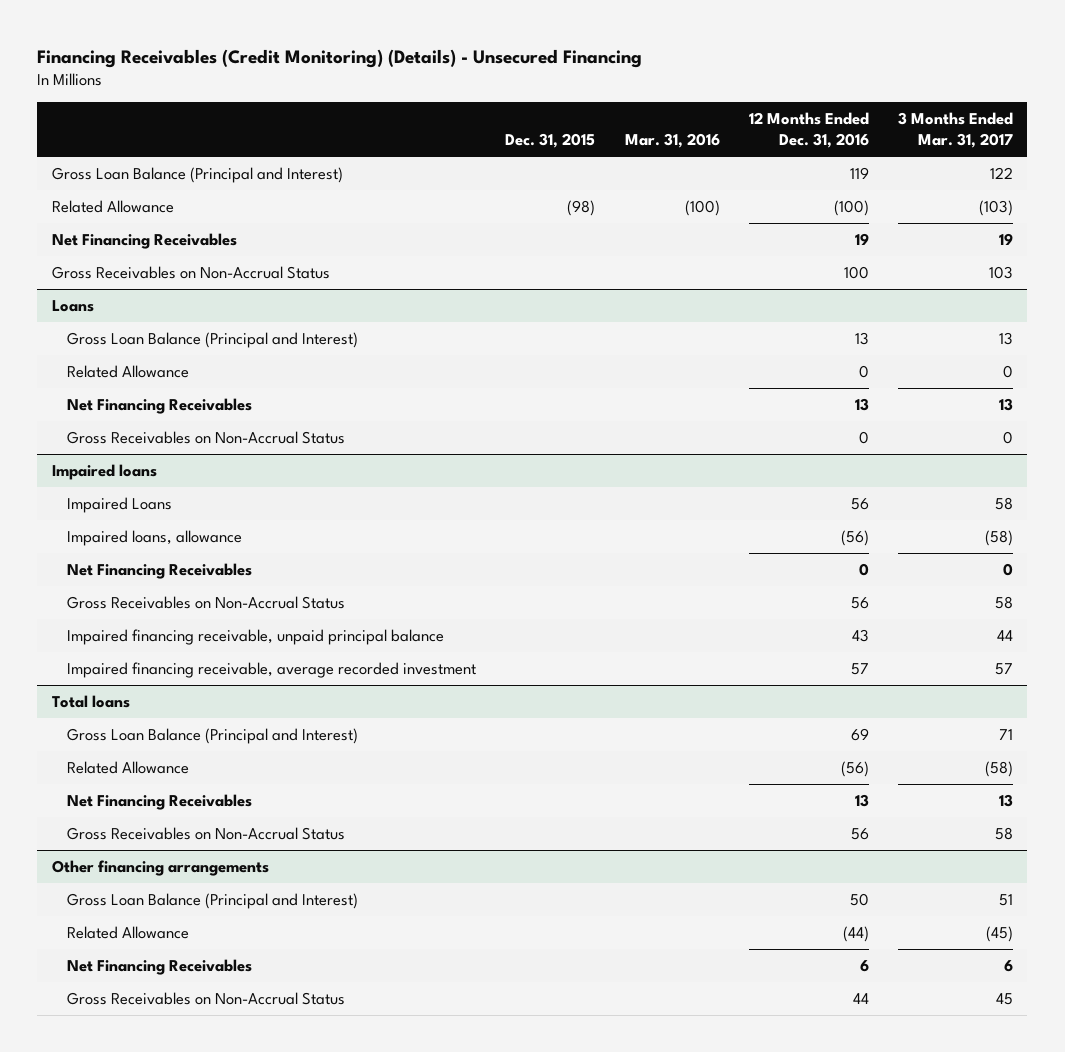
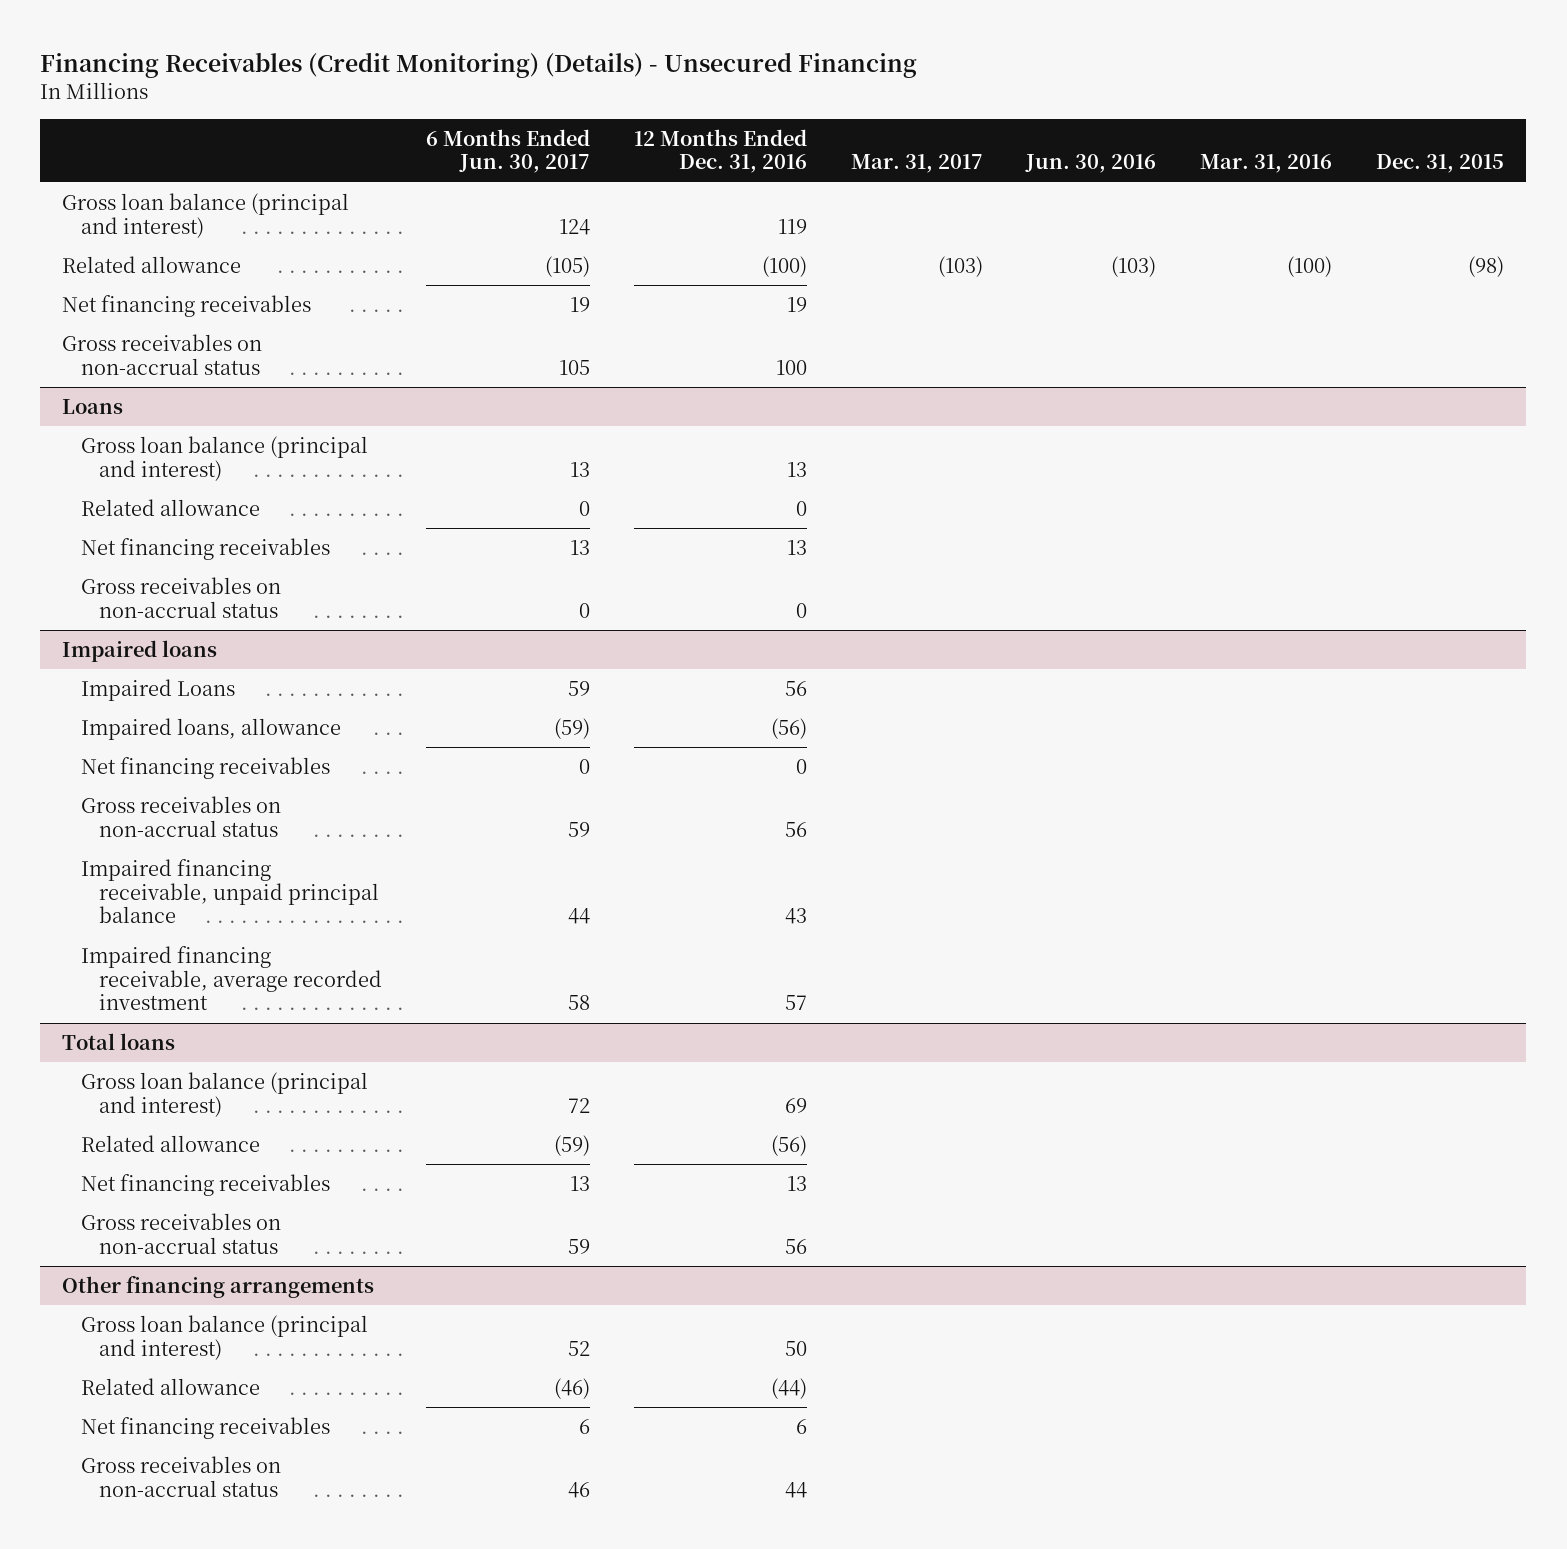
[897,111,1013,149] 3 Months Ended Mar. 31, 2017 -> none
none -> [425,128,590,174] 6 Months Ended Jun. 30, 2017
none -> [850,154,983,174] Mar. 31, 2017
none -> [1025,154,1157,174] Jun. 30, 2016
[51,166,343,183] Gross Loan Balance (Principal and Interest) -> [62,192,350,238] Gross loan balance (principal and interest)
[51,199,174,213] Related Allowance -> [62,255,242,273] Related allowance
[51,232,237,249] Net Financing Receivables -> [62,294,312,317] Net financing receivables
[51,265,330,279] Gross Receivables on Non-Accrual Status -> [62,333,263,375] Gross receivables on non-accrual status
[67,331,359,348] Gross Loan Balance (Principal and Interest) -> [80,435,368,481] Gross loan balance (principal and interest)
[67,364,190,378] Related Allowance -> [80,498,260,516] Related allowance
[67,397,253,414] Net Financing Receivables -> [80,537,330,560] Net financing receivables
[67,430,346,444] Gross Receivables on Non-Accrual Status -> [80,576,281,618] Gross receivables on non-accrual status
[67,562,253,579] Net Financing Receivables -> [80,756,330,779] Net financing receivables
[67,595,346,609] Gross Receivables on Non-Accrual Status -> [80,795,281,837] Gross receivables on non-accrual status
[67,727,359,744] Gross Loan Balance (Principal and Interest) -> [80,1071,368,1117] Gross loan balance (principal and interest)
[67,760,190,774] Related Allowance -> [80,1134,260,1152] Related allowance
[67,793,253,810] Net Financing Receivables -> [80,1173,330,1196] Net financing receivables
[67,826,346,840] Gross Receivables on Non-Accrual Status -> [80,1212,281,1254] Gross receivables on non-accrual status
[67,892,359,909] Gross Loan Balance (Principal and Interest) -> [80,1314,368,1360] Gross loan balance (principal and interest)
[67,925,190,939] Related Allowance -> [80,1377,260,1395] Related allowance
[67,958,253,975] Net Financing Receivables -> [80,1416,330,1439] Net financing receivables
[67,991,346,1005] Gross Receivables on Non-Accrual Status -> [80,1455,281,1497] Gross receivables on non-accrual status

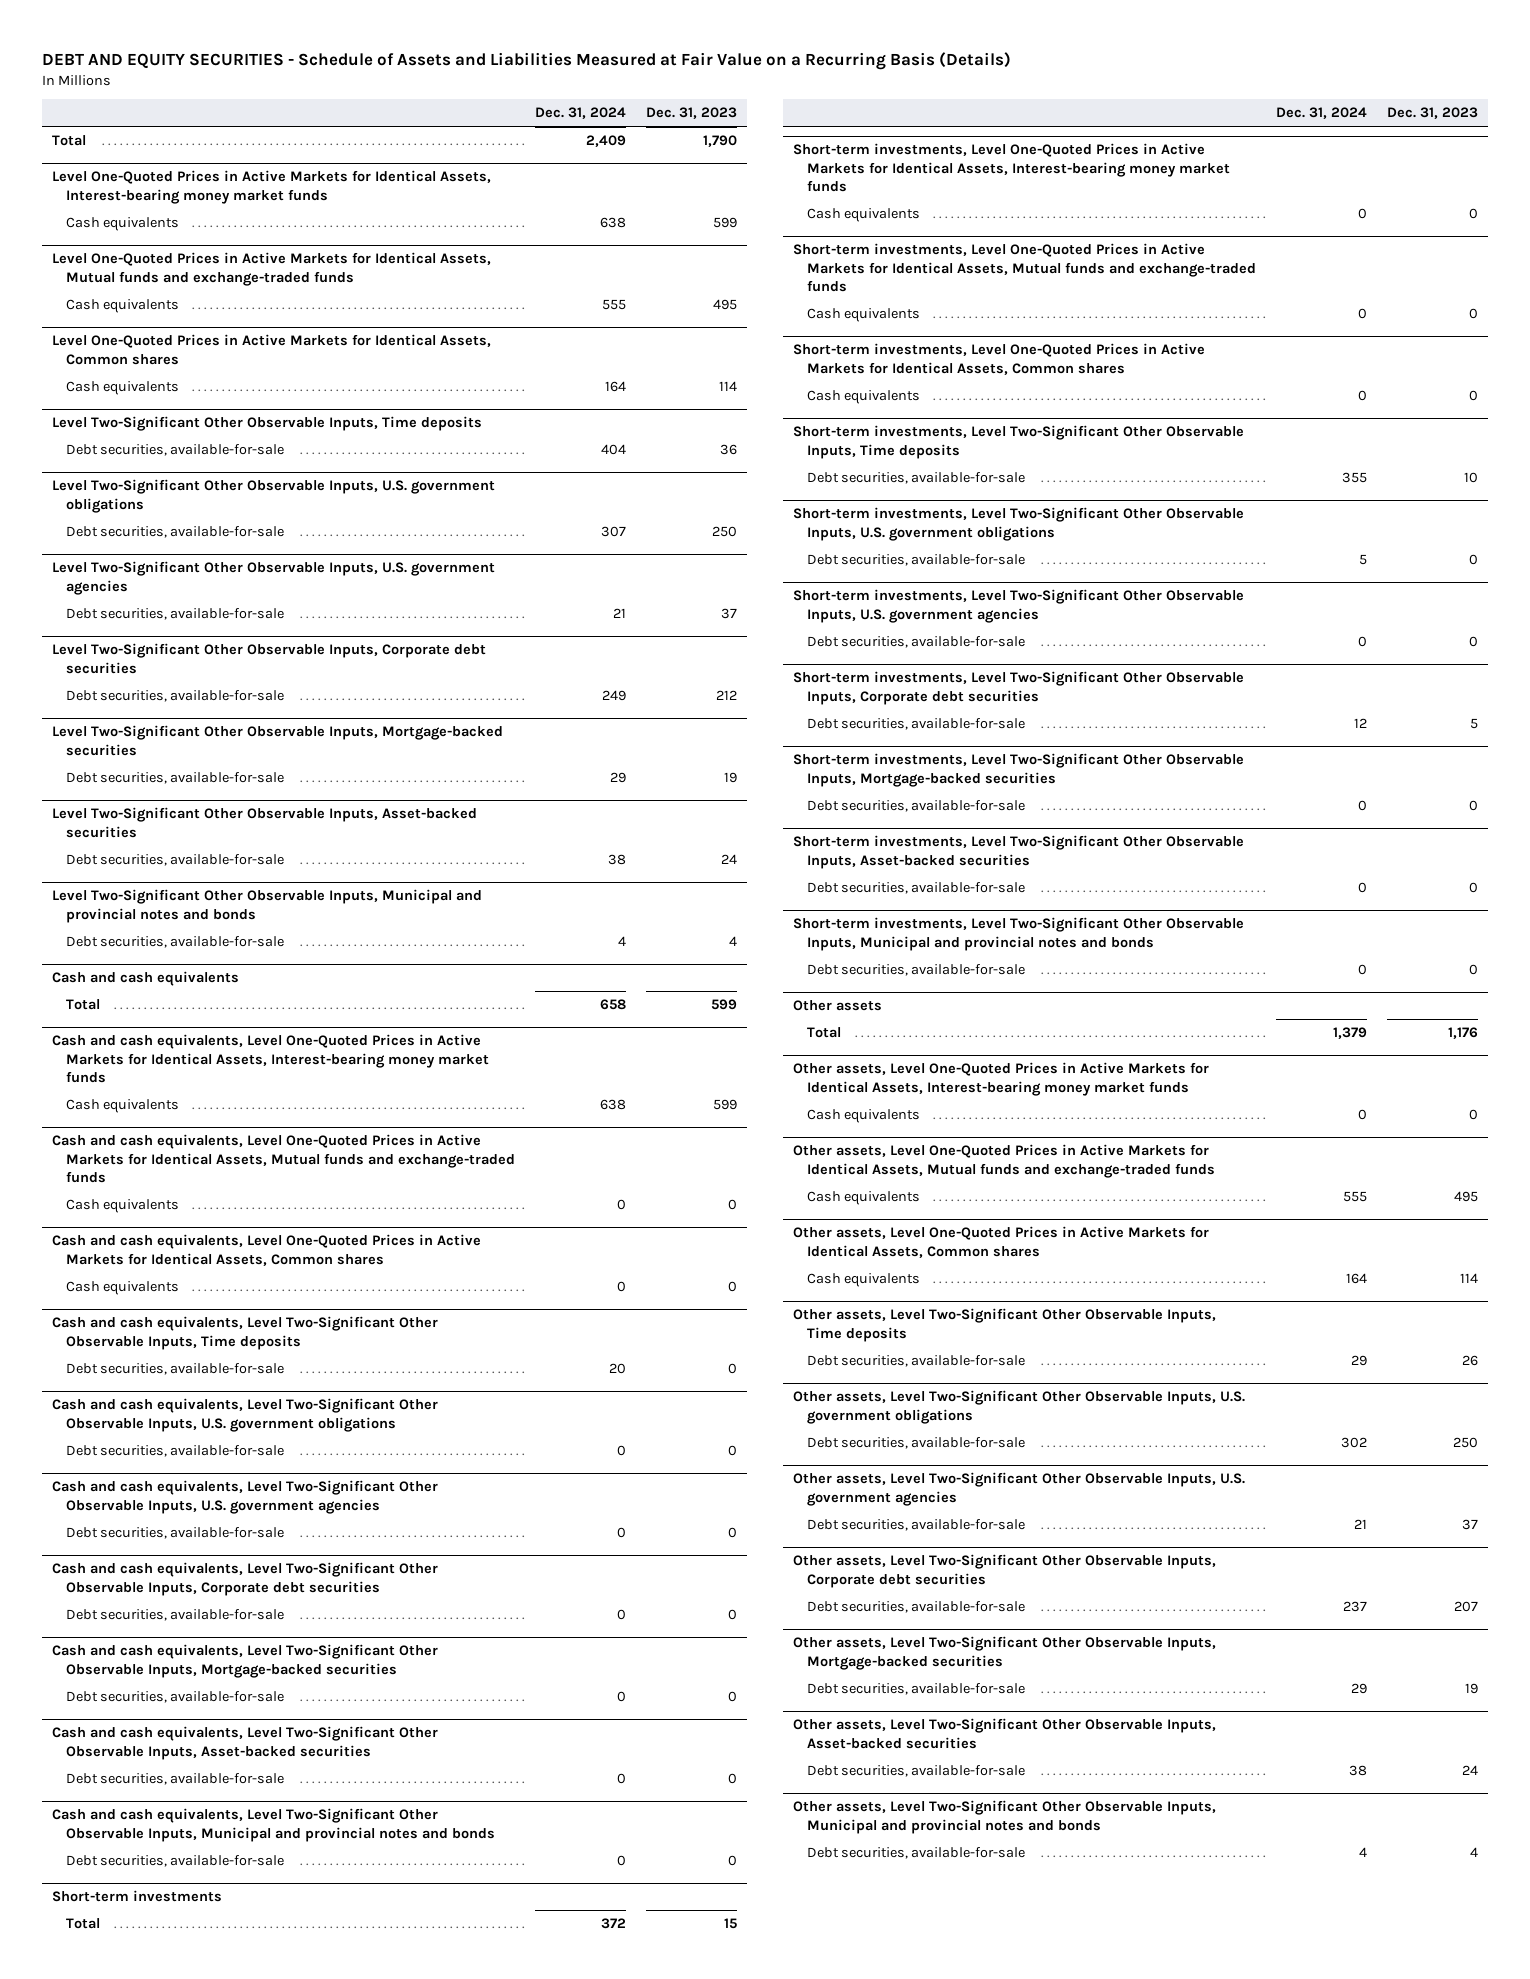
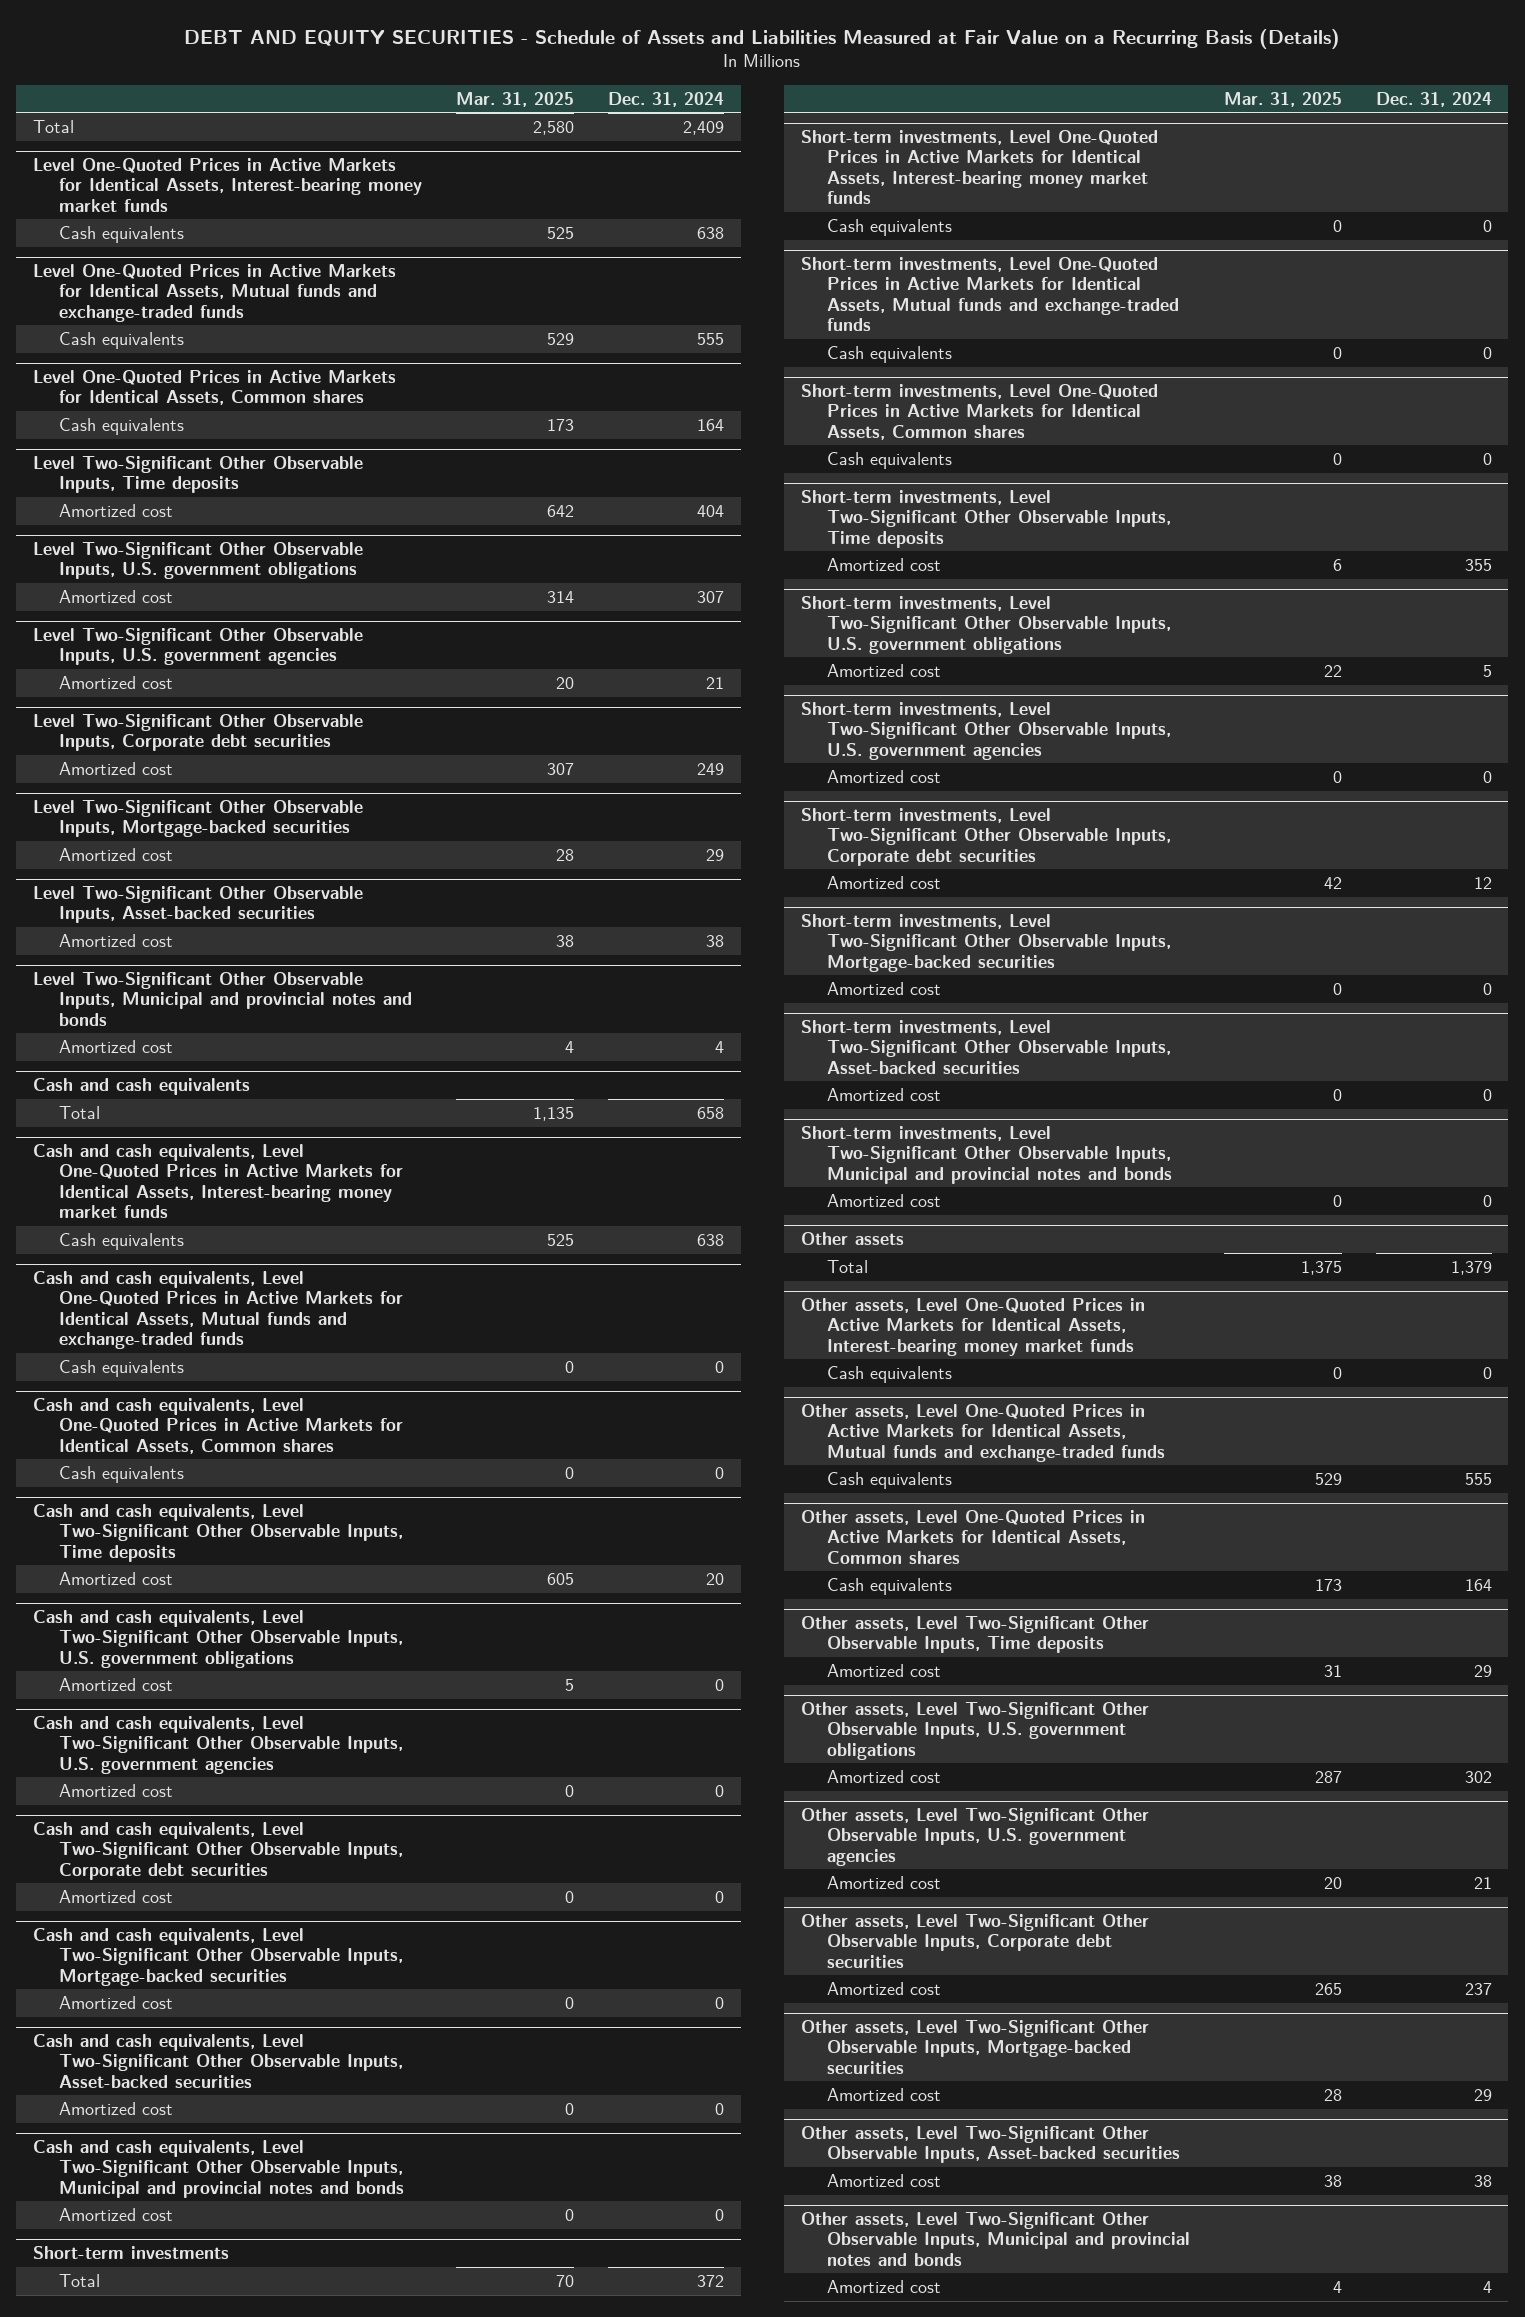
[645,107,737,120] Dec. 31, 2023 -> none
none -> [456,91,575,107] Mar. 31, 2025
[66,444,285,457] Debt securities, available-for-sale -> [59,503,174,517] Amortized cost
[66,526,285,539] Debt securities, available-for-sale -> [59,589,174,603] Amortized cost
[66,608,285,621] Debt securities, available-for-sale -> [59,675,174,689] Amortized cost
[66,690,285,703] Debt securities, available-for-sale -> [59,761,174,775] Amortized cost
[66,772,285,785] Debt securities, available-for-sale -> [59,847,174,861] Amortized cost
[66,854,285,867] Debt securities, available-for-sale -> [59,933,174,947] Amortized cost
[66,936,285,949] Debt securities, available-for-sale -> [59,1039,174,1053] Amortized cost
[66,1363,285,1376] Debt securities, available-for-sale -> [59,1571,174,1585] Amortized cost
[66,1445,285,1458] Debt securities, available-for-sale -> [59,1677,174,1691] Amortized cost
[66,1527,285,1540] Debt securities, available-for-sale -> [59,1783,174,1797] Amortized cost
[66,1609,285,1622] Debt securities, available-for-sale -> [59,1889,174,1903] Amortized cost
[66,1691,285,1704] Debt securities, available-for-sale -> [59,1995,174,2009] Amortized cost
[66,1773,285,1786] Debt securities, available-for-sale -> [59,2101,174,2115] Amortized cost
[66,1855,285,1868] Debt securities, available-for-sale -> [59,2207,174,2221] Amortized cost
[807,472,1026,485] Debt securities, available-for-sale -> [827,557,942,571] Amortized cost
[807,554,1026,567] Debt securities, available-for-sale -> [827,663,942,677] Amortized cost
[807,636,1026,649] Debt securities, available-for-sale -> [827,769,942,783] Amortized cost
[807,718,1026,731] Debt securities, available-for-sale -> [827,875,942,889] Amortized cost
[807,800,1026,813] Debt securities, available-for-sale -> [827,981,942,995] Amortized cost
[807,882,1026,895] Debt securities, available-for-sale -> [827,1087,942,1101] Amortized cost
[807,964,1026,977] Debt securities, available-for-sale -> [827,1193,942,1207] Amortized cost
[807,1355,1026,1368] Debt securities, available-for-sale -> [827,1663,942,1677] Amortized cost
[807,1437,1026,1450] Debt securities, available-for-sale -> [827,1769,942,1783] Amortized cost
[807,1519,1026,1532] Debt securities, available-for-sale -> [827,1875,942,1889] Amortized cost
[807,1601,1026,1614] Debt securities, available-for-sale -> [827,1981,942,1995] Amortized cost
[807,1683,1026,1696] Debt securities, available-for-sale -> [827,2087,942,2101] Amortized cost
[807,1765,1026,1778] Debt securities, available-for-sale -> [827,2173,942,2187] Amortized cost
[807,1847,1026,1860] Debt securities, available-for-sale -> [827,2279,942,2293] Amortized cost

